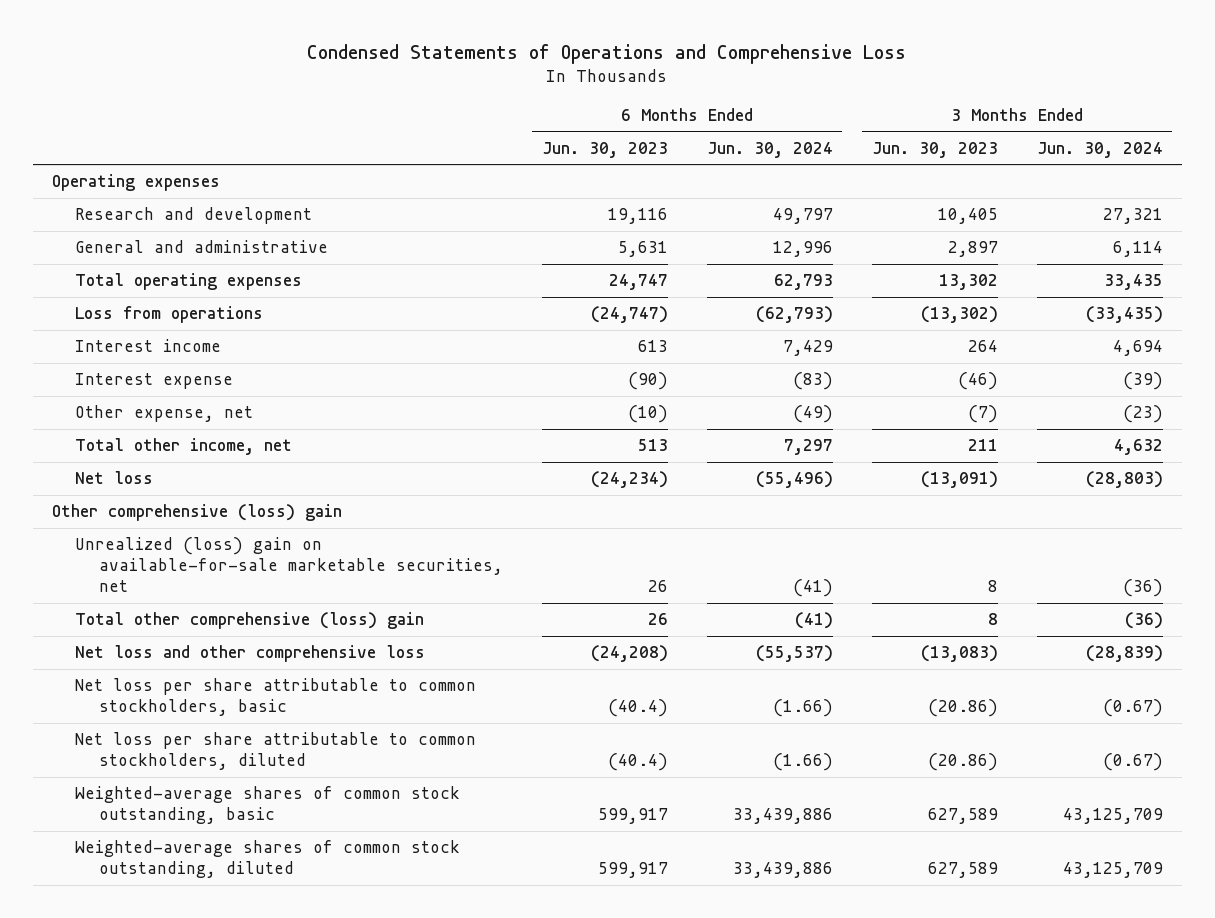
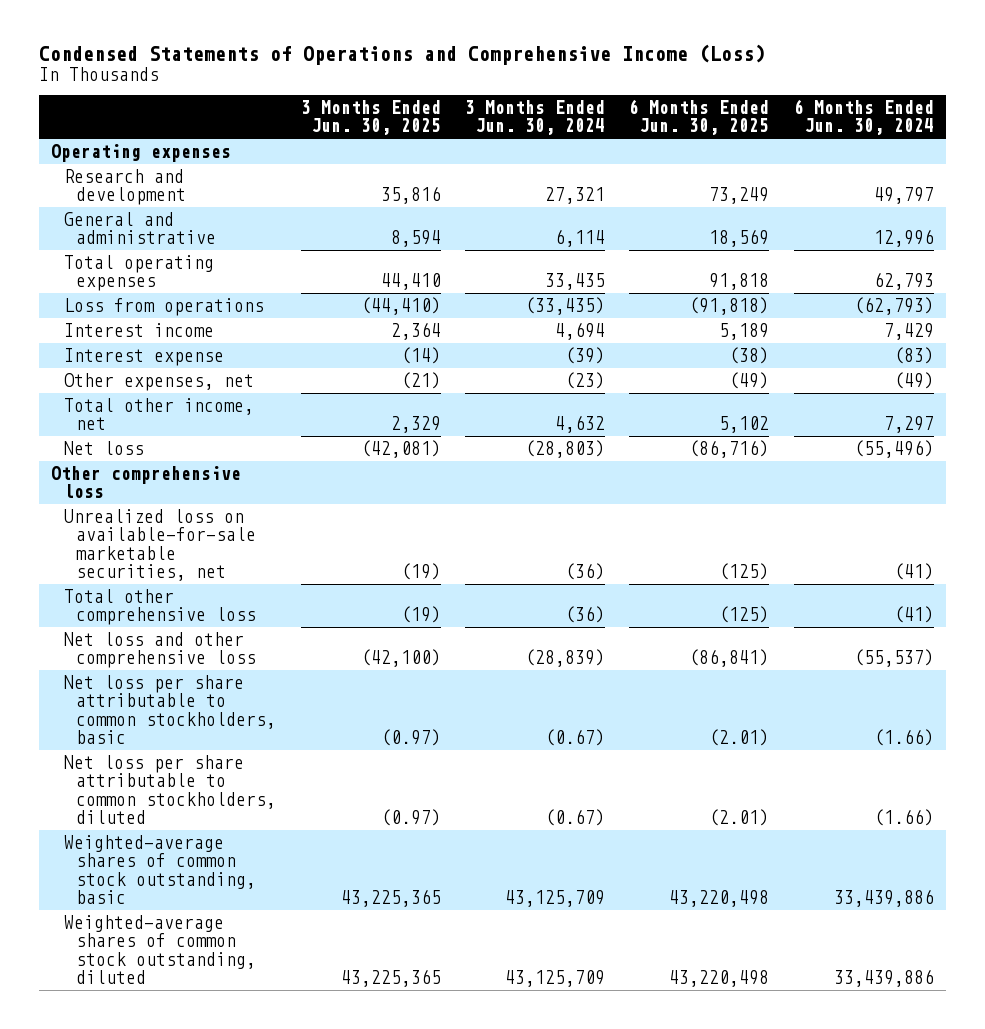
[307,43,907,64] Condensed Statements of Operations and Comprehensive Loss -> [38,44,765,66] Condensed Statements of Operations and Comprehensive Income (Loss)
[541,141,668,158] Jun. 30, 2023 -> none
[871,141,998,158] Jun. 30, 2023 -> none
none -> [300,100,441,136] 3 Months Ended Jun. 30, 2025
none -> [629,99,770,136] 6 Months Ended Jun. 30, 2025
[75,405,254,423] Other expense, net -> [63,373,254,392] Other expenses, net
[52,504,343,522] Other comprehensive (loss) gain -> [51,466,242,499] Other comprehensive loss
[75,537,503,593] Unrealized (loss) gain on available-for-sale marketable securities, net -> [63,509,257,582] Unrealized loss on available-for-sale marketable securities, net
[75,612,425,630] Total other comprehensive (loss) gain -> [63,589,257,626] Total other comprehensive loss

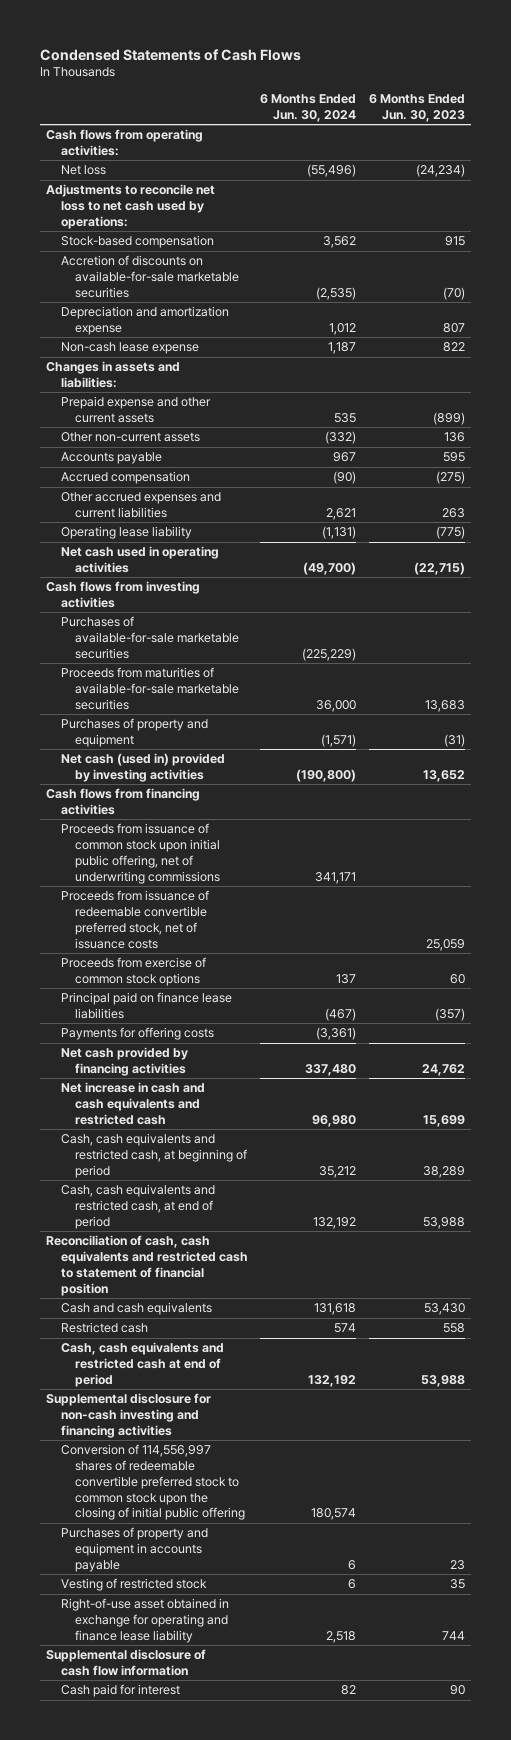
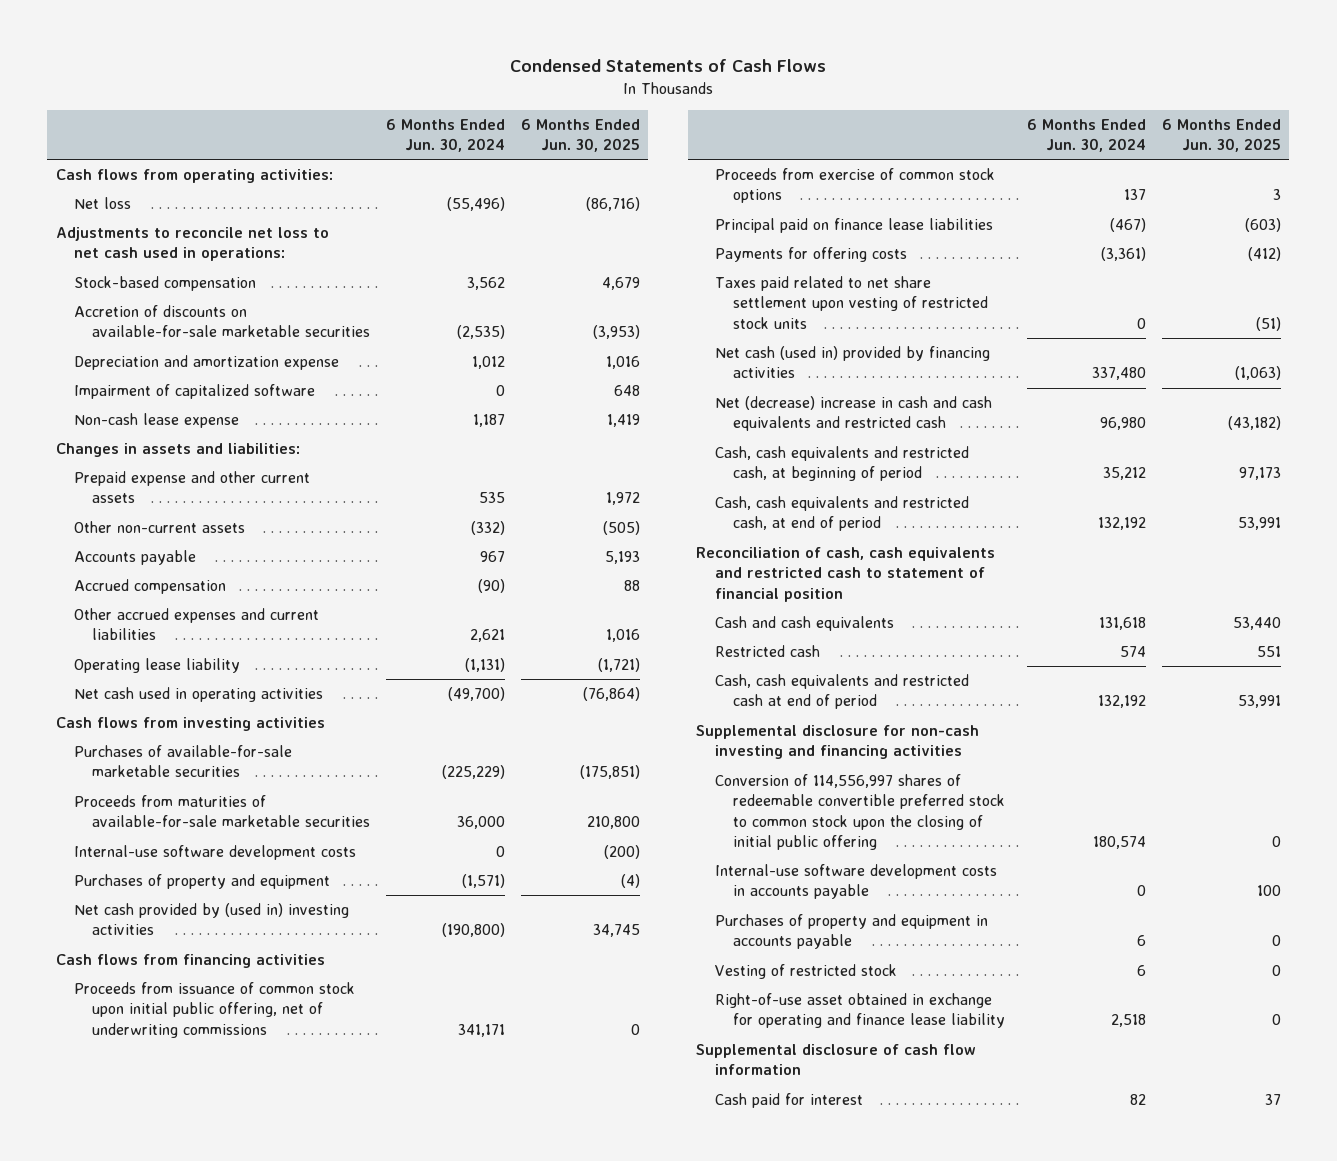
[368,94,465,122] 6 Months Ended Jun. 30, 2023 -> none
none -> [521,118,641,152] 6 Months Ended Jun. 30, 2025
[46,184,216,229] Adjustments to reconcile net loss to net cash used by operations: -> [55,227,329,262] Adjustments to reconcile net loss to net cash used in operations:
none -> [73,384,315,400] Impairment of capitalized software
none -> [73,845,356,861] Internal-use software development costs
[60,753,225,783] Net cash (used in) provided by investing activities -> [73,903,349,936] Net cash provided by (used in) investing activities
[60,890,209,949] Proceeds from issuance of redeemable convertible preferred stock, net of issuance costs -> none
none -> [714,276,988,329] Taxes paid related to net share settlement upon vesting of restricted stock units
[60,1047,188,1077] Net cash provided by financing activities -> [714,346,990,379] Net cash (used in) provided by financing activities
[60,1082,205,1125] Net increase in cash and cash equivalents and restricted cash -> [714,396,992,432] Net (decrease) increase in cash and cash equivalents and restricted cash
none -> [714,864,997,900] Internal-use software development costs in accounts payable

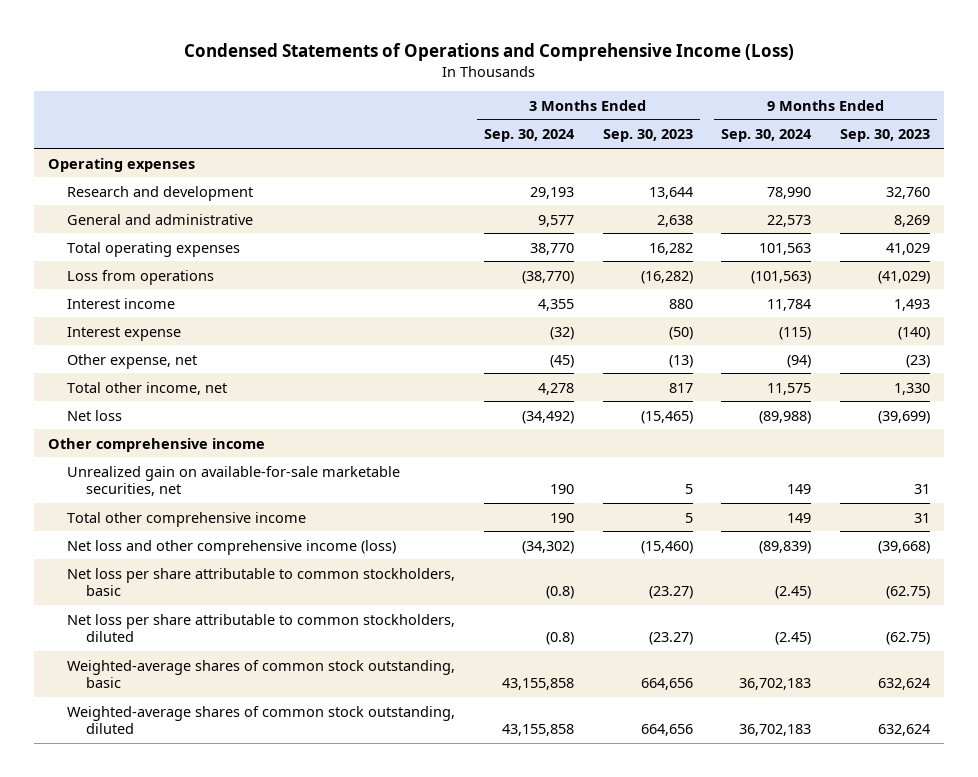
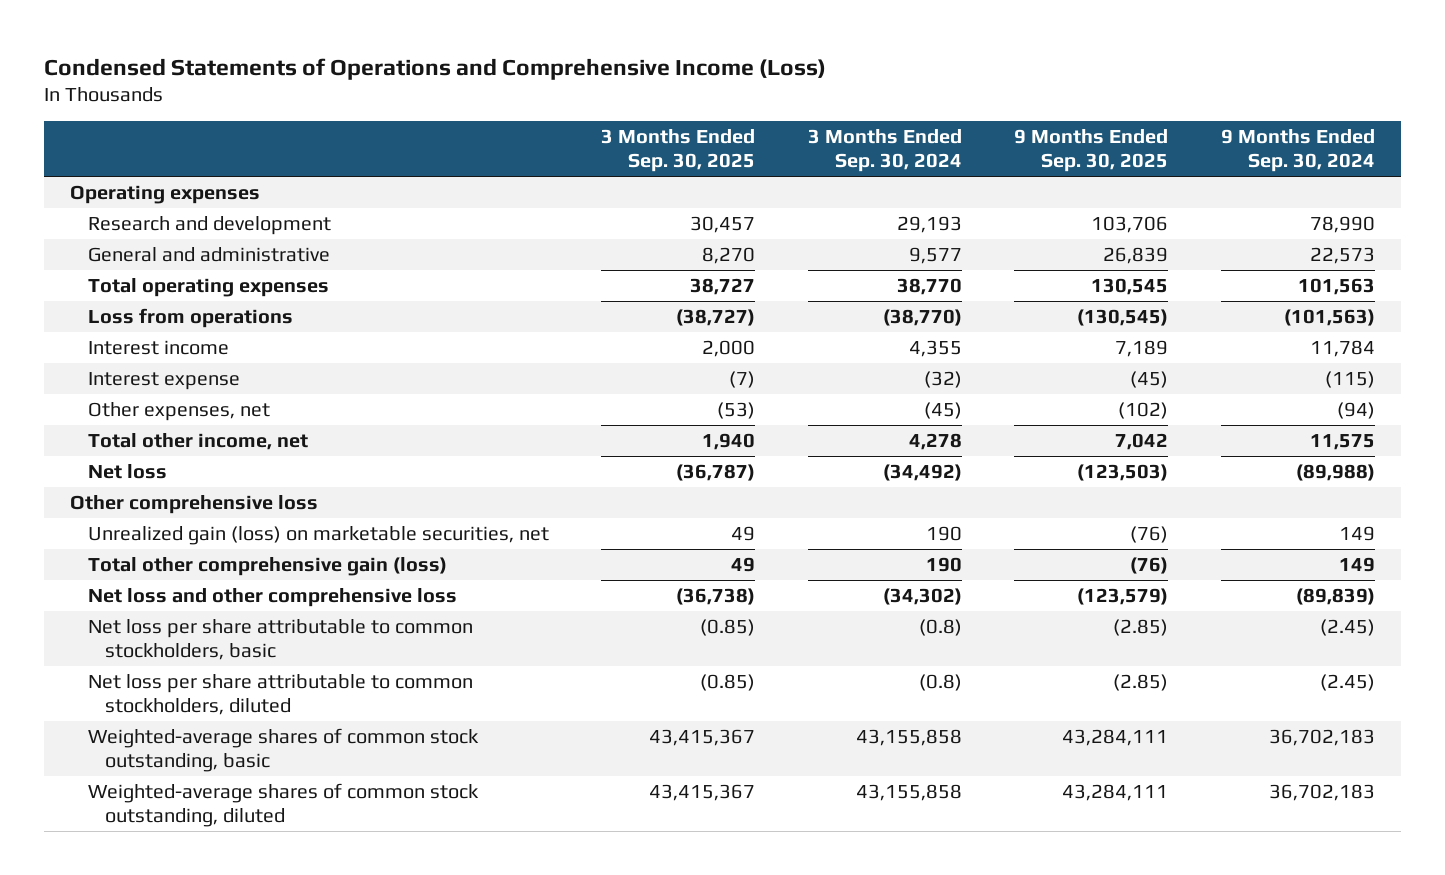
[602,129,693,143] Sep. 30, 2023 -> none
[840,129,931,143] Sep. 30, 2023 -> none
none -> [601,129,756,173] 3 Months Ended Sep. 30, 2025
none -> [1014,129,1169,173] 9 Months Ended Sep. 30, 2025
[66,353,197,369] Other expense, net -> [87,401,270,421] Other expenses, net
[48,437,266,452] Other comprehensive income -> [70,494,319,514] Other comprehensive loss
[66,465,400,497] Unrealized gain on available-for-sale marketable securities, net -> [87,525,549,545] Unrealized gain (loss) on marketable securities, net
[66,511,306,527] Total other comprehensive income -> [87,556,447,576] Total other comprehensive gain (loss)
[66,539,396,555] Net loss and other comprehensive income (loss) -> [87,587,457,607] Net loss and other comprehensive loss

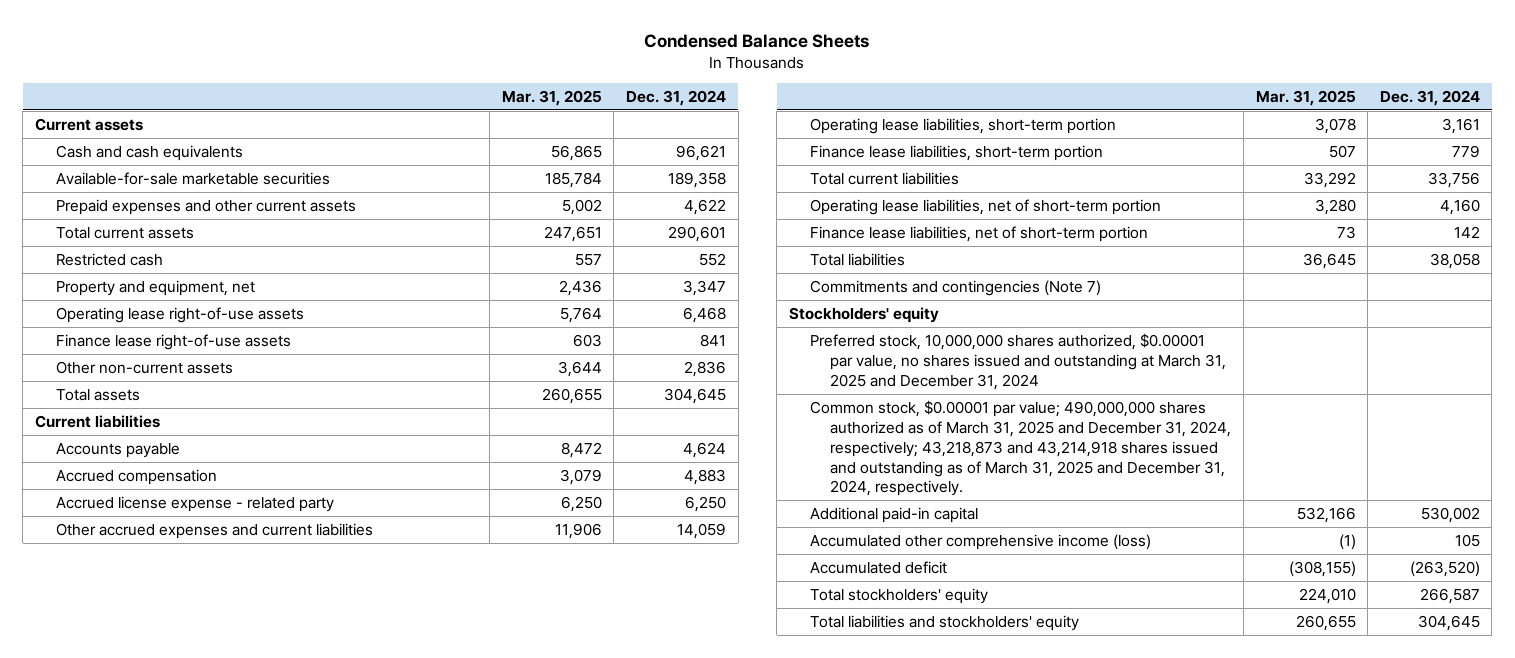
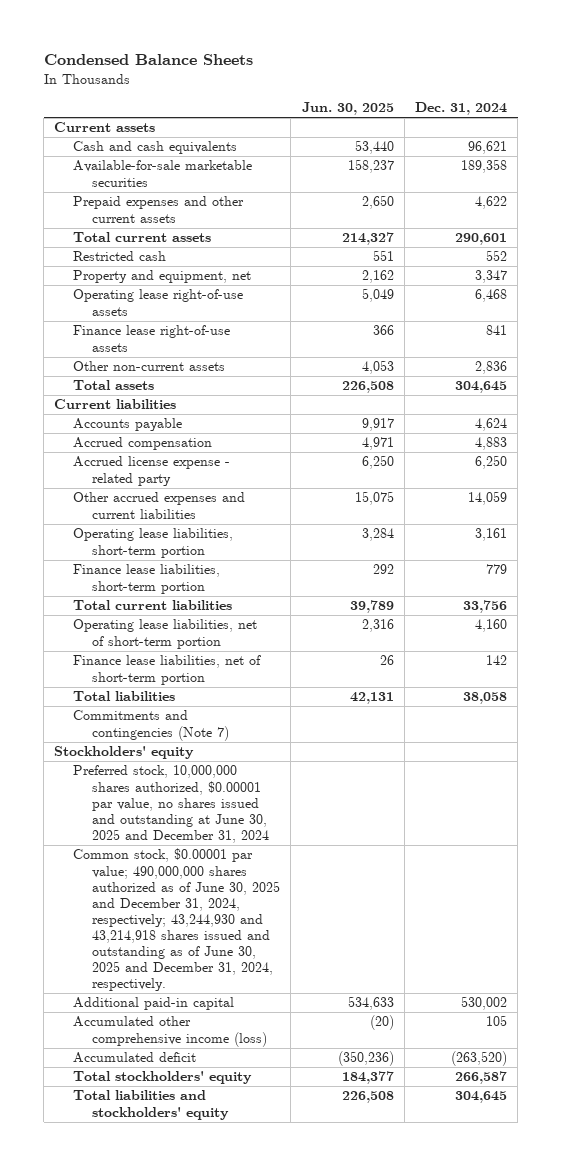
[501,89,602,106] Mar. 31, 2025 -> none
none -> [301,102,394,116] Jun. 30, 2025
[809,332,1227,390] Preferred stock, 10,000,000 shares authorized, $0.00001 par value, no shares issued and outstanding at March 31, 2025 and December 31, 2024 -> [73,765,270,843] Preferred stock, 10,000,000 shares authorized, $0.00001 par value, no shares issued and outstanding at June 30, 2025 and December 31, 2024
[809,399,1232,497] Common stock, $0.00001 par value; 490,000,000 shares authorized as of March 31, 2025 and December 31, 2024, respectively; 43,218,873 and 43,214,918 shares issued and outstanding as of March 31, 2025 and December 31, 2024, respectively. -> [73,848,281,992] Common stock, $0.00001 par value; 490,000,000 shares authorized as of June 30, 2025 and December 31, 2024, respectively; 43,244,930 and 43,214,918 shares issued and outstanding as of June 30, 2025 and December 31, 2024, respectively.

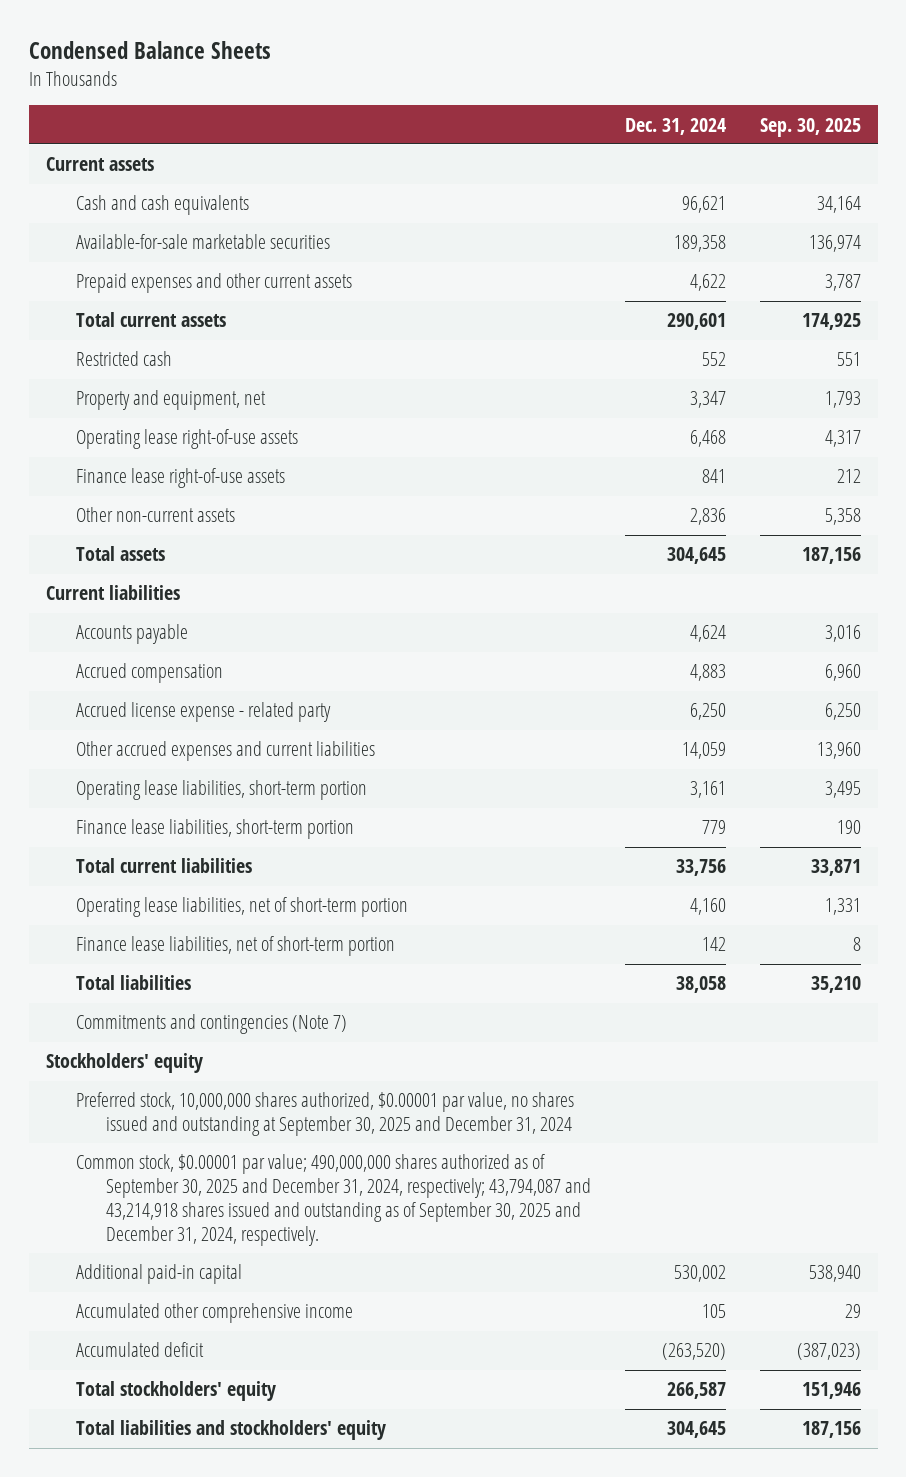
[301,102,394,116] Jun. 30, 2025 -> none
none -> [759,117,861,137] Sep. 30, 2025
[73,765,270,843] Preferred stock, 10,000,000 shares authorized, $0.00001 par value, no shares issued and outstanding at June 30, 2025 and December 31, 2024 -> [75,1092,574,1137] Preferred stock, 10,000,000 shares authorized, $0.00001 par value, no shares issued and outstanding at September 30, 2025 and December 31, 2024
[73,848,281,992] Common stock, $0.00001 par value; 490,000,000 shares authorized as of June 30, 2025 and December 31, 2024, respectively; 43,244,930 and 43,214,918 shares issued and outstanding as of June 30, 2025 and December 31, 2024, respectively. -> [75,1154,591,1246] Common stock, $0.00001 par value; 490,000,000 shares authorized as of September 30, 2025 and December 31, 2024, respectively; 43,794,087 and 43,214,918 shares issued and outstanding as of September 30, 2025 and December 31, 2024, respectively.
[73,1016,268,1047] Accumulated other comprehensive income (loss) -> [75,1303,353,1324] Accumulated other comprehensive income

